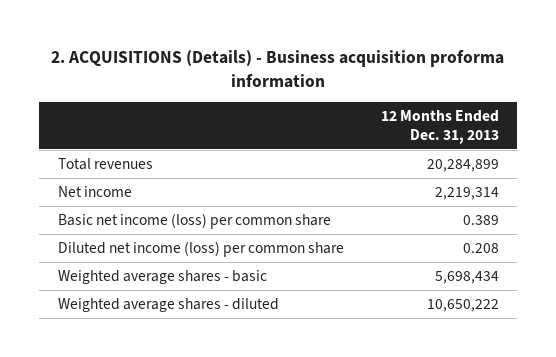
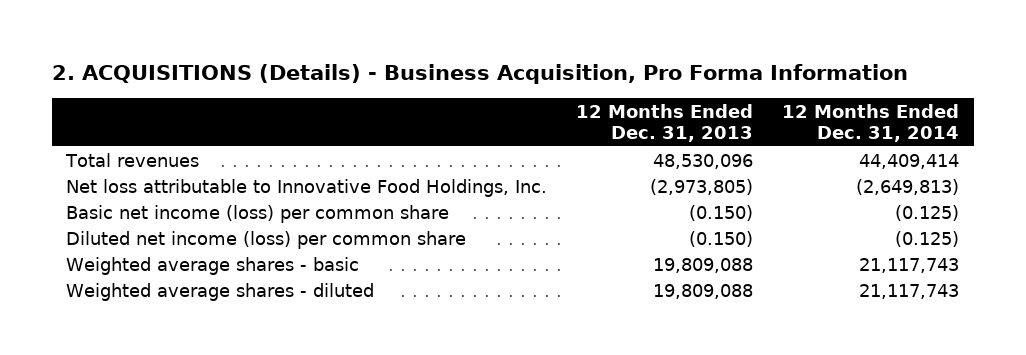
[51,49,505,88] 2. ACQUISITIONS (Details) - Business acquisition proforma information -> [51,63,908,84] 2. ACQUISITIONS (Details) - Business Acquisition, Pro Forma Information
none -> [782,103,960,143] 12 Months Ended Dec. 31, 2014
[57,186,132,198] Net income -> none
[426,159,499,173] 20,284,899 -> [653,153,754,169] 48,530,096
none -> [66,178,548,197] Net loss attributable to Innovative Food Holdings, Inc.
[462,215,499,226] 0.389 -> [689,204,754,221] (0.150)
[462,243,499,254] 0.208 -> [689,230,754,247] (0.150)
[434,271,499,285] 5,698,434 -> [653,257,754,273] 19,809,088
[426,299,499,313] 10,650,222 -> [653,283,754,299] 19,809,088

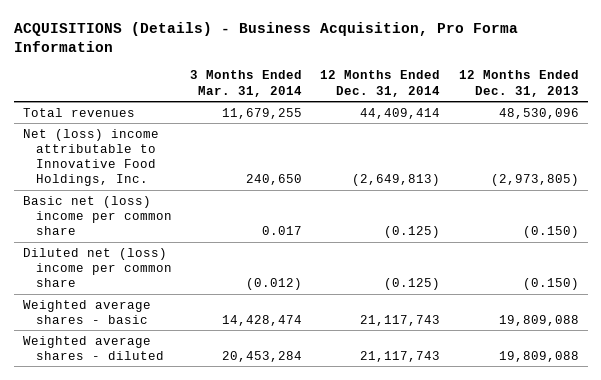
[51,63,908,84] 2. ACQUISITIONS (Details) - Business Acquisition, Pro Forma Information -> [13,22,518,53] ACQUISITIONS (Details) - Business Acquisition, Pro Forma Information
none -> [190,70,303,97] 3 Months Ended Mar. 31, 2014
[66,178,548,197] Net loss attributable to Innovative Food Holdings, Inc. -> [22,128,159,187] Net (loss) income attributable to Innovative Food Holdings, Inc.
[66,204,450,223] Basic net income (loss) per common share -> [22,195,172,235] Basic net (loss) income per common share
[66,230,467,249] Diluted net income (loss) per common share -> [22,247,172,287] Diluted net (loss) income per common share

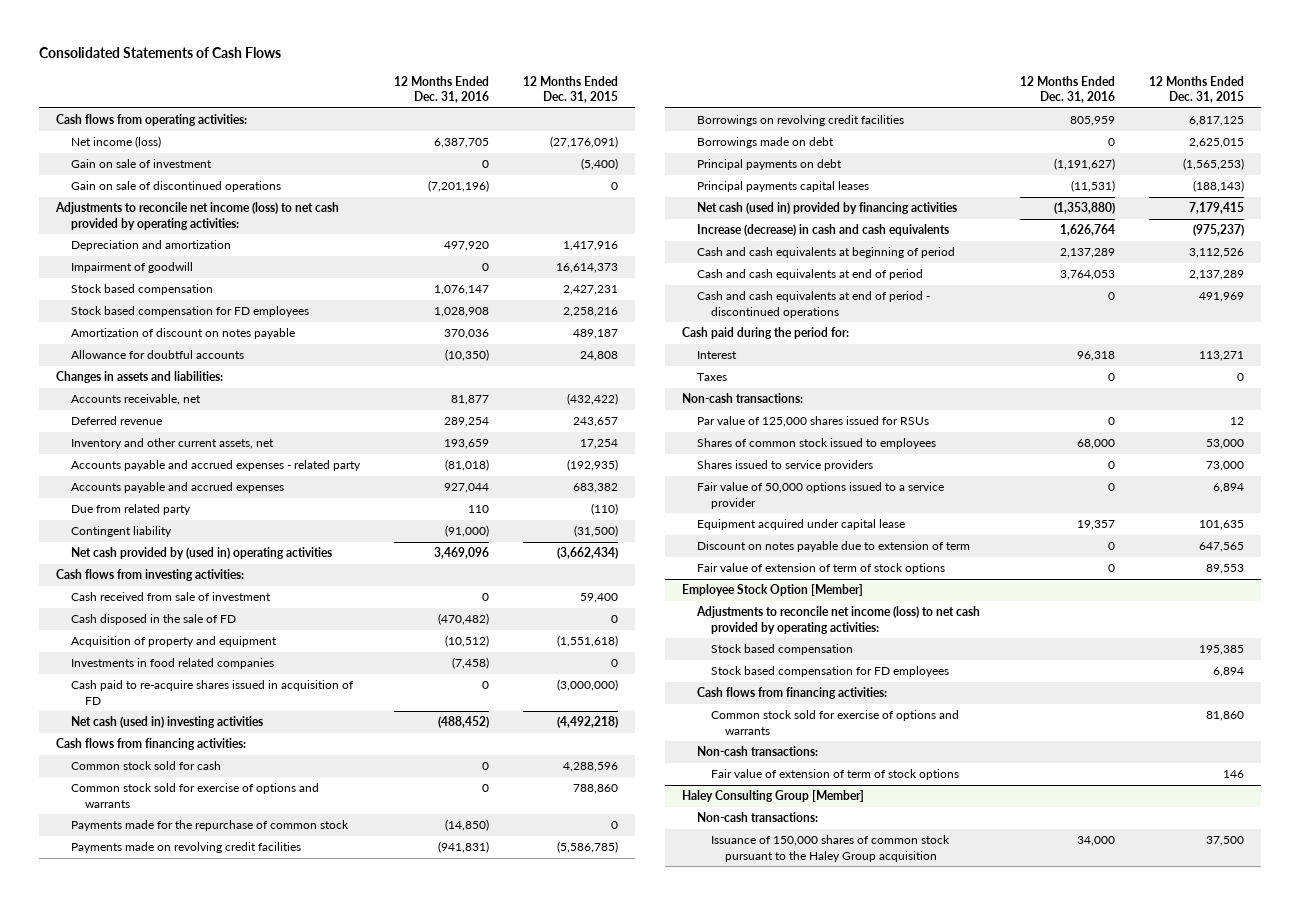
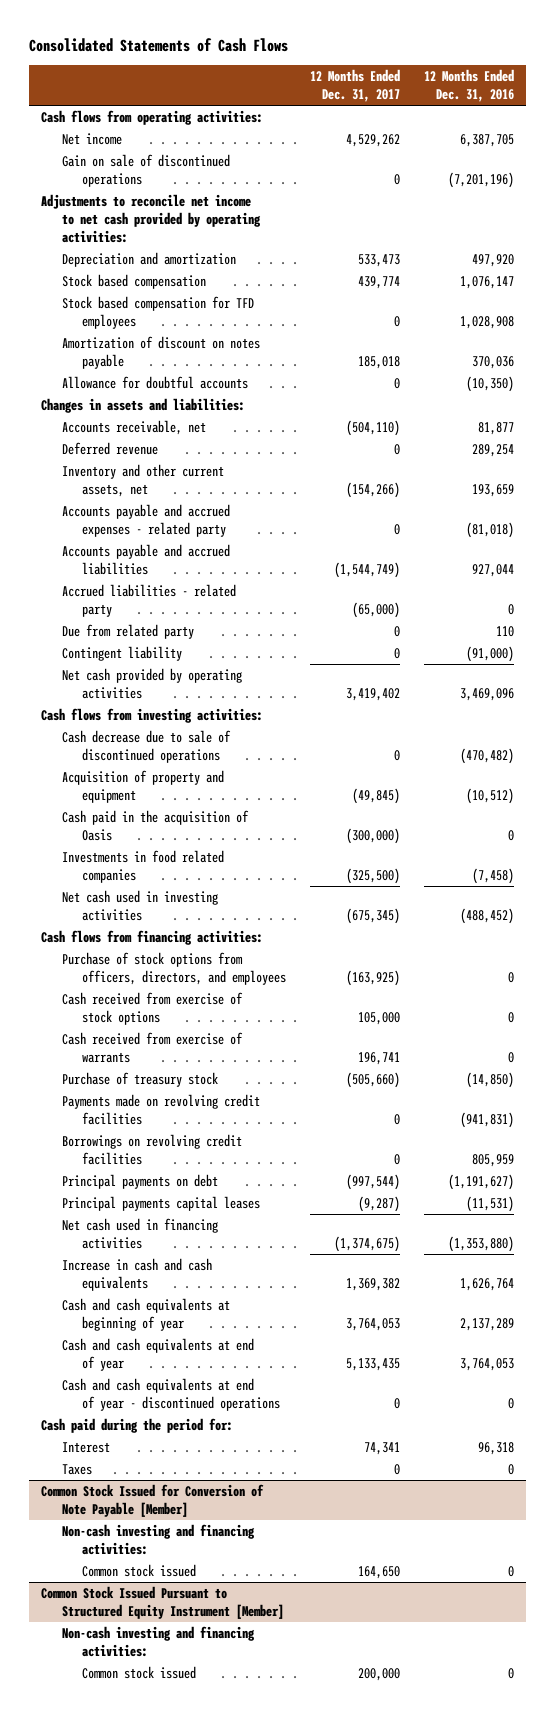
[522,75,618,104] 12 Months Ended Dec. 31, 2015 -> none
none -> [310,69,401,103] 12 Months Ended Dec. 31, 2017
[70,159,212,169] Gain on sale of investment -> none
[70,136,161,149] Net income (loss) -> [61,132,122,145] Net income
[55,202,340,230] Adjustments to reconcile net income (loss) to net cash provided by operating activities: -> [41,193,261,243] Adjustments to reconcile net income to net cash provided by operating activities:
[70,262,193,274] Impairment of goodwill -> none
[70,306,309,318] Stock based compensation for FD employees -> [61,295,254,329] Stock based compensation for TFD employees
[70,482,284,494] Accounts payable and accrued expenses -> [61,543,230,575] Accounts payable and accrued liabilities
none -> [61,583,236,617] Accrued liabilities - related party
[70,547,332,560] Net cash provided by (used in) operating activities -> [61,667,242,699] Net cash provided by operating activities
[70,592,271,602] Cash received from sale of investment -> none
[70,614,236,626] Cash disposed in the sale of FD -> [61,729,231,763] Cash decrease due to sale of discontinued operations
none -> [61,809,249,841] Cash paid in the acquisition of Oasis
[70,680,354,705] Cash paid to re-acquire shares issued in acquisition of FD -> none
[70,716,263,729] Net cash (used in) investing activities -> [61,889,218,921] Net cash used in investing activities
[70,761,221,771] Common stock sold for cash -> none
none -> [61,951,286,985] Purchase of stock options from officers, directors, and employees
[70,783,319,808] Common stock sold for exercise of options and warrants -> [61,991,243,1025] Cash received from exercise of stock options
none -> [61,1031,243,1063] Cash received from exercise of warrants
[70,820,349,832] Payments made for the repurchase of common stock -> [61,1071,218,1087] Purchase of treasury stock
[696,137,834,149] Borrowings made on debt -> none
[696,202,957,215] Net cash (used in) provided by financing activities -> [61,1217,218,1249] Net cash used in financing activities
[696,224,949,237] Increase (decrease) in cash and cash equivalents -> [61,1257,212,1291] Increase in cash and cash equivalents
[696,247,955,259] Cash and cash equivalents at beginning of period -> [61,1297,230,1331] Cash and cash equivalents at beginning of year
[696,269,923,281] Cash and cash equivalents at end of period -> [61,1337,254,1371] Cash and cash equivalents at end of year
[696,291,930,318] Cash and cash equivalents at end of period - discontinued operations -> [61,1377,280,1411] Cash and cash equivalents at end of year - discontinued operations
[682,393,804,404] Non-cash transactions: -> none
[696,416,929,428] Par value of 125,000 shares issued for RSUs -> none
[696,438,936,450] Shares of common stock issued to employees -> none
[696,460,873,472] Shares issued to service providers -> none
[696,482,944,509] Fair value of 50,000 options issued to a service provider -> none
[696,519,905,531] Equipment acquired under capital lease -> none
[696,541,970,553] Discount on notes payable due to extension of term -> none
[696,563,945,575] Fair value of extension of term of stock options -> none
[682,584,864,597] Employee Stock Option [Member] -> none
[695,606,980,634] Adjustments to reconcile net income (loss) to net cash provided by operating activities: -> none
[710,644,853,656] Stock based compensation -> none
[710,666,949,678] Stock based compensation for FD employees -> none
[696,687,887,700] Cash flows from financing activities: -> none
[710,710,959,735] Common stock sold for exercise of options and warrants -> none
[696,746,818,757] Non-cash transactions: -> none
[710,769,959,781] Fair value of extension of term of stock options -> none
[682,790,865,803] Haley Consulting Group [Member] -> none
[696,812,818,823] Non-cash transactions: -> none
[710,835,950,862] Issuance of 150,000 shares of common stock pursuant to the Haley Group acquisition -> none
none -> [41,1483,265,1517] Common Stock Issued for Conversion of Note Payable [Member]
none -> [61,1523,255,1555] Non-cash investing and financing activities:
none -> [81,1563,196,1577] Common stock issued
none -> [41,1585,284,1619] Common Stock Issued Pursuant to Structured Equity Instrument [Member]
none -> [61,1625,255,1657] Non-cash investing and financing activities:
none -> [81,1665,196,1679] Common stock issued

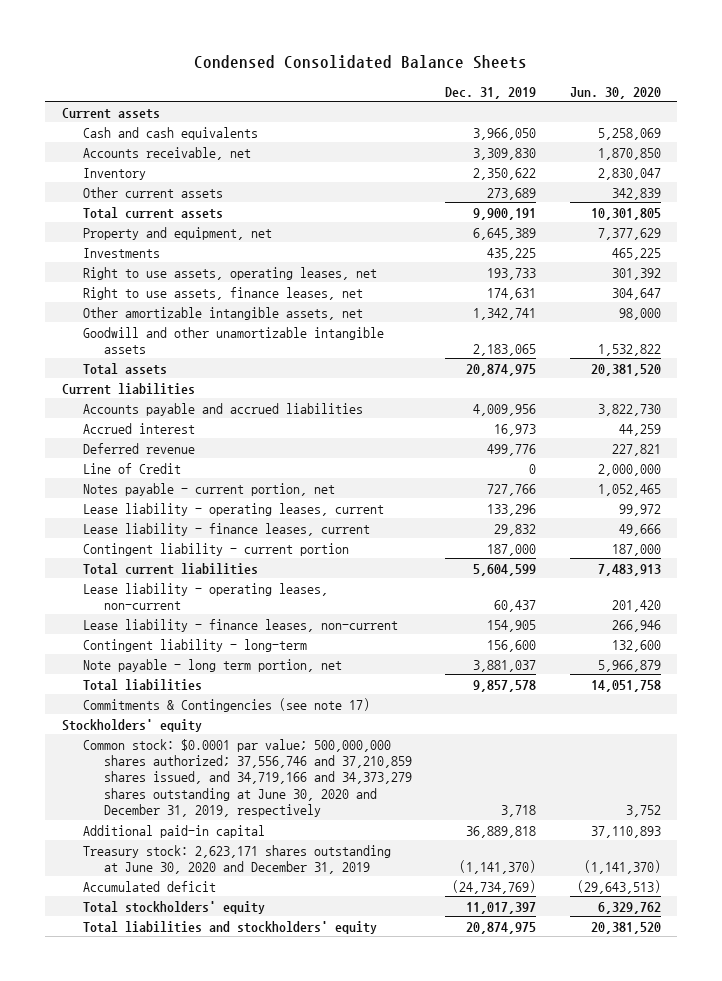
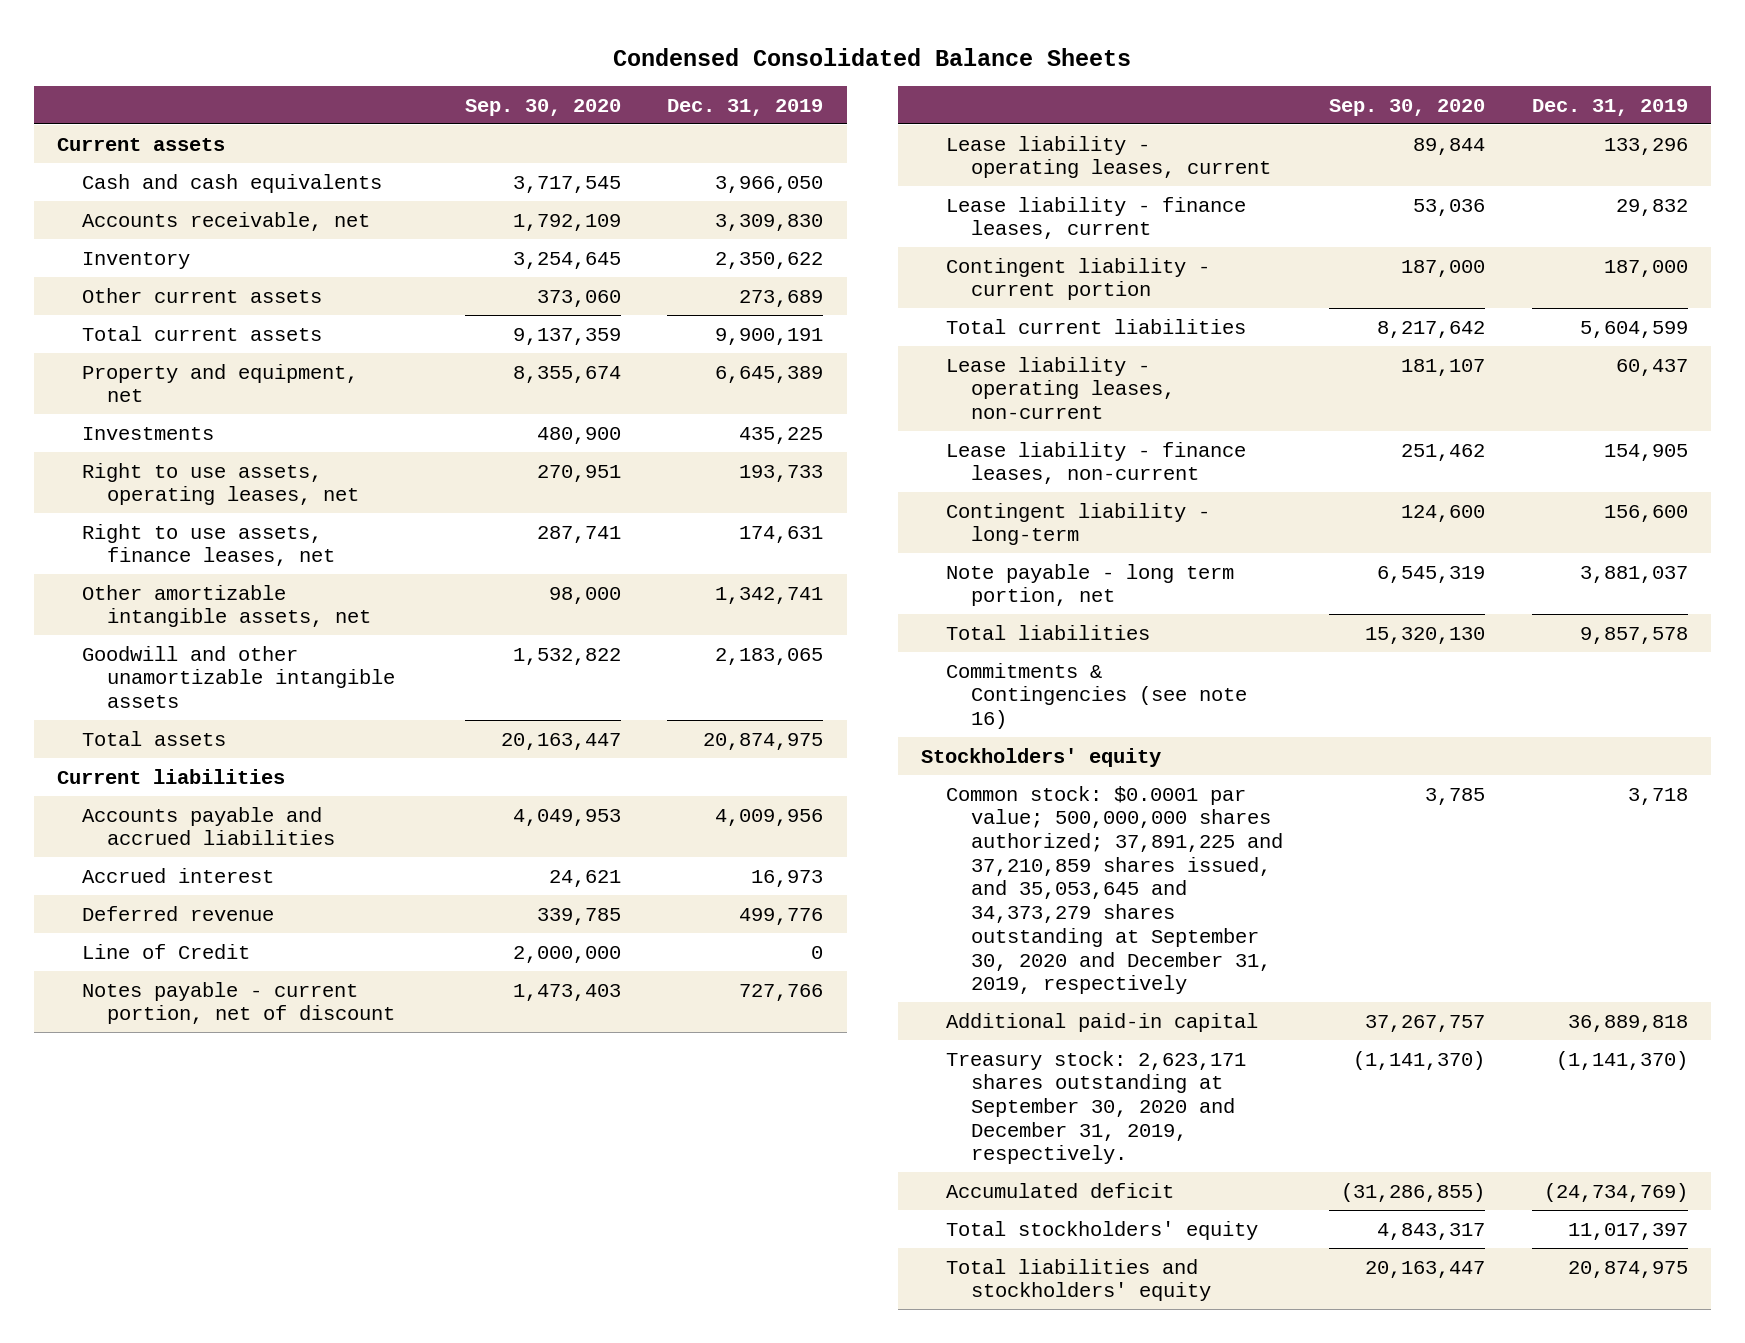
[569,86,661,99] Jun. 30, 2020 -> none
none -> [465,98,622,116] Sep. 30, 2020
[83,482,336,496] Notes payable - current portion, net -> [81,981,395,1025] Notes payable - current portion, net of discount
[83,697,371,712] Commitments & Contingencies (see note 17) -> [946,662,1248,729] Commitments & Contingencies (see note 16)
[83,738,413,818] Common stock: $0.0001 par value; 500,000,000 shares authorized; 37,556,746 and 37,210,859 shares issued, and 34,719,166 and 34,373,279 shares outstanding at June 30, 2020 and December 31, 2019, respectively -> [946,785,1284,995] Common stock: $0.0001 par value; 500,000,000 shares authorized; 37,891,225 and 37,210,859 shares issued, and 35,053,645 and 34,373,279 shares outstanding at September 30, 2020 and December 31, 2019, respectively
[83,844,392,874] Treasury stock: 2,623,171 shares outstanding at June 30, 2020 and December 31, 2019 -> [946,1050,1247,1165] Treasury stock: 2,623,171 shares outstanding at September 30, 2020 and December 31, 2019, respectively.

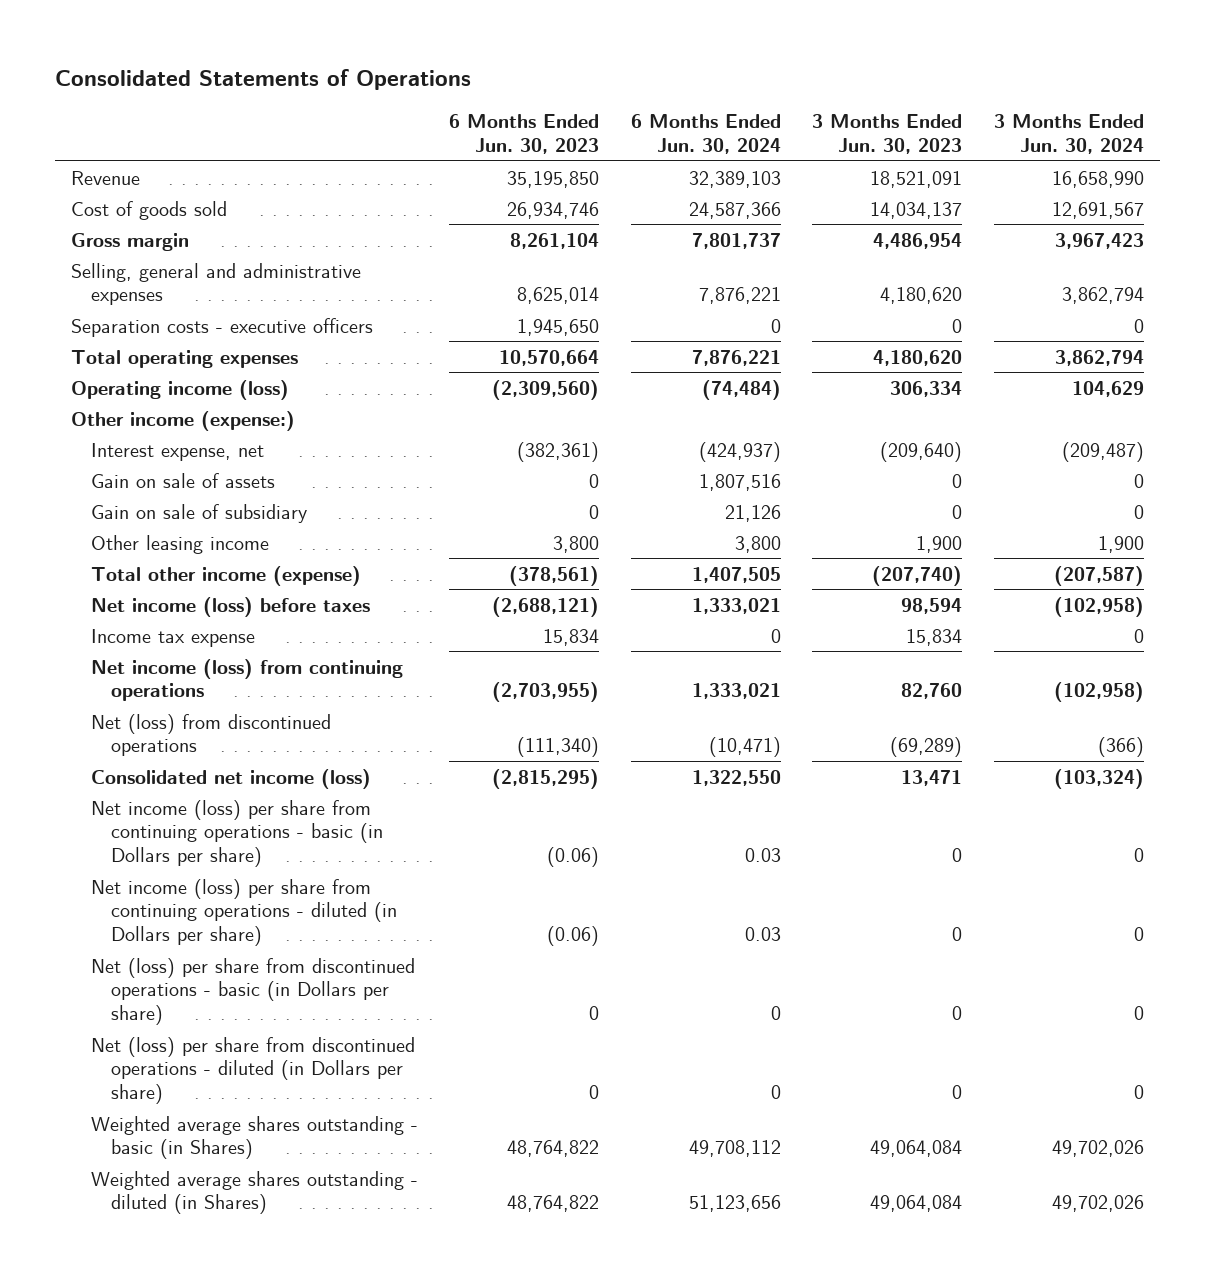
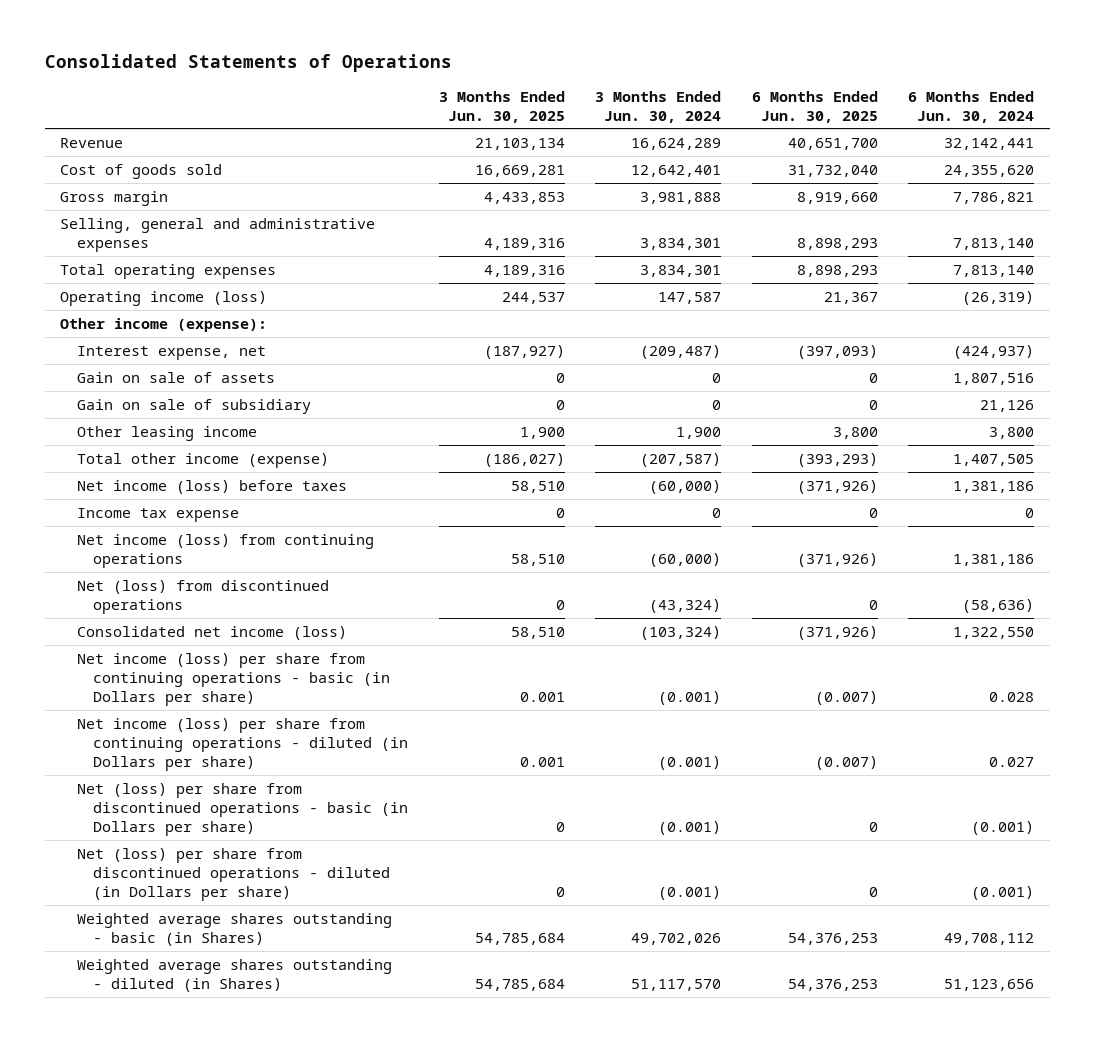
[449,114,600,154] 6 Months Ended Jun. 30, 2023 -> none
[812,114,963,154] 3 Months Ended Jun. 30, 2023 -> none
none -> [438,90,565,123] 3 Months Ended Jun. 30, 2025
none -> [751,90,878,123] 6 Months Ended Jun. 30, 2025
[71,317,374,337] Separation costs - executive officers -> none
[688,170,781,188] 32,389,103 -> [944,137,1035,150] 32,142,441
[1051,170,1144,188] 16,658,990 -> [631,137,722,150] 16,624,289
[688,201,781,219] 24,587,366 -> [944,164,1035,177] 24,355,620
[1051,201,1144,219] 12,691,567 -> [631,164,722,177] 12,642,401
[691,232,781,249] 7,801,737 -> [953,191,1035,204] 7,786,821
[1054,232,1144,249] 3,967,423 -> [640,191,722,204] 3,981,888
[698,287,781,305] 7,876,221 -> [953,237,1035,250] 7,813,140
[1061,287,1144,305] 3,862,794 -> [640,237,722,250] 3,834,301
[691,349,781,366] 7,876,221 -> [953,264,1035,277] 7,813,140
[1054,349,1144,366] 3,862,794 -> [640,264,722,277] 3,834,301
[701,379,781,400] (74,484) -> [962,290,1035,305] (26,319)
[1071,380,1144,397] 104,629 -> [658,291,722,304] 147,587
[71,410,296,431] Other income (expense:) -> [59,317,267,332] Other income (expense):
[691,597,781,614] 1,333,021 -> [953,480,1035,493] 1,381,186
[1053,596,1144,617] (102,958) -> [649,479,722,494] (60,000)
[691,683,781,700] 1,333,021 -> [953,553,1035,566] 1,381,186
[1053,682,1144,703] (102,958) -> [649,552,722,567] (60,000)
[708,737,781,758] (10,471) -> [962,598,1035,613] (58,636)
[1097,737,1144,758] (366) -> [649,598,722,613] (43,324)
[744,847,781,862] 0.03 -> [989,691,1035,702] 0.028
[1133,847,1144,862] 0 -> [658,690,722,705] (0.001)
[744,926,781,941] 0.03 -> [989,756,1035,767] 0.027
[1133,926,1144,941] 0 -> [658,755,722,770] (0.001)
[770,1005,781,1020] 0 -> [971,820,1035,835] (0.001)
[1133,1005,1144,1020] 0 -> [658,820,722,835] (0.001)
[770,1084,781,1099] 0 -> [971,885,1035,900] (0.001)
[1133,1084,1144,1099] 0 -> [658,885,722,900] (0.001)
[1051,1195,1144,1213] 49,702,026 -> [631,978,722,991] 51,117,570

